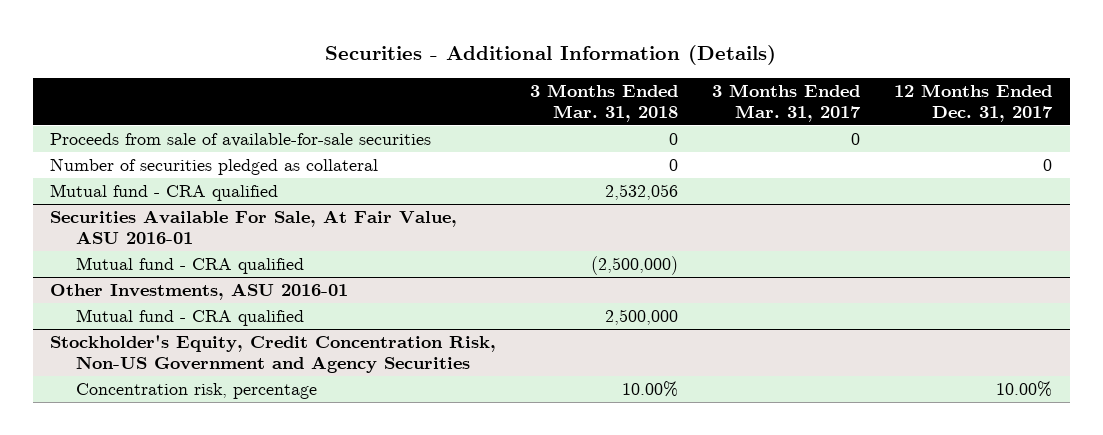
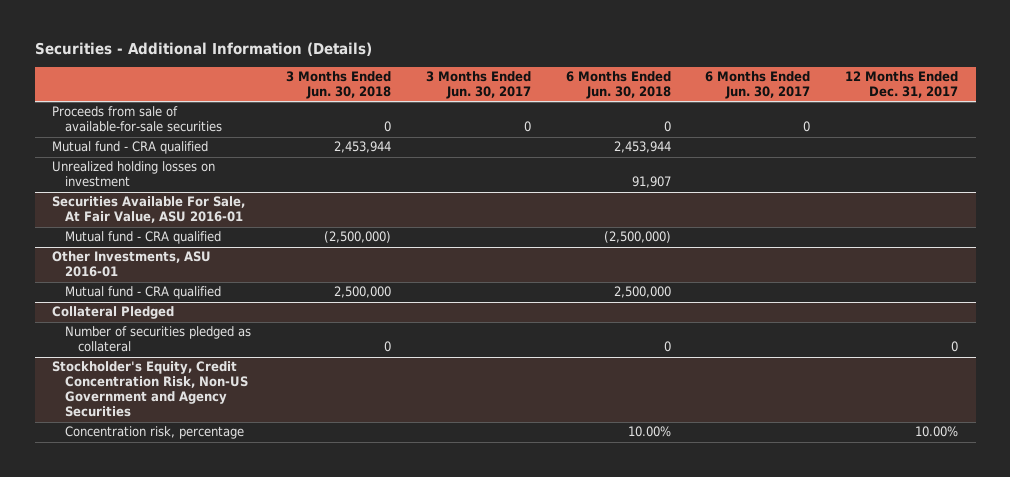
[530,84,679,122] 3 Months Ended Mar. 31, 2018 -> none
[712,84,862,122] 3 Months Ended Mar. 31, 2017 -> none
none -> [286,70,392,99] 3 Months Ended Jun. 30, 2018
none -> [425,70,531,99] 3 Months Ended Jun. 30, 2017
none -> [565,70,671,99] 6 Months Ended Jun. 30, 2018
none -> [705,70,811,99] 6 Months Ended Jun. 30, 2017
[50,158,379,176] Number of securities pledged as collateral -> none
none -> [52,161,216,188] Unrealized holding losses on investment
none -> [52,306,175,320] Collateral Pledged
none -> [65,326,252,353] Number of securities pledged as collateral

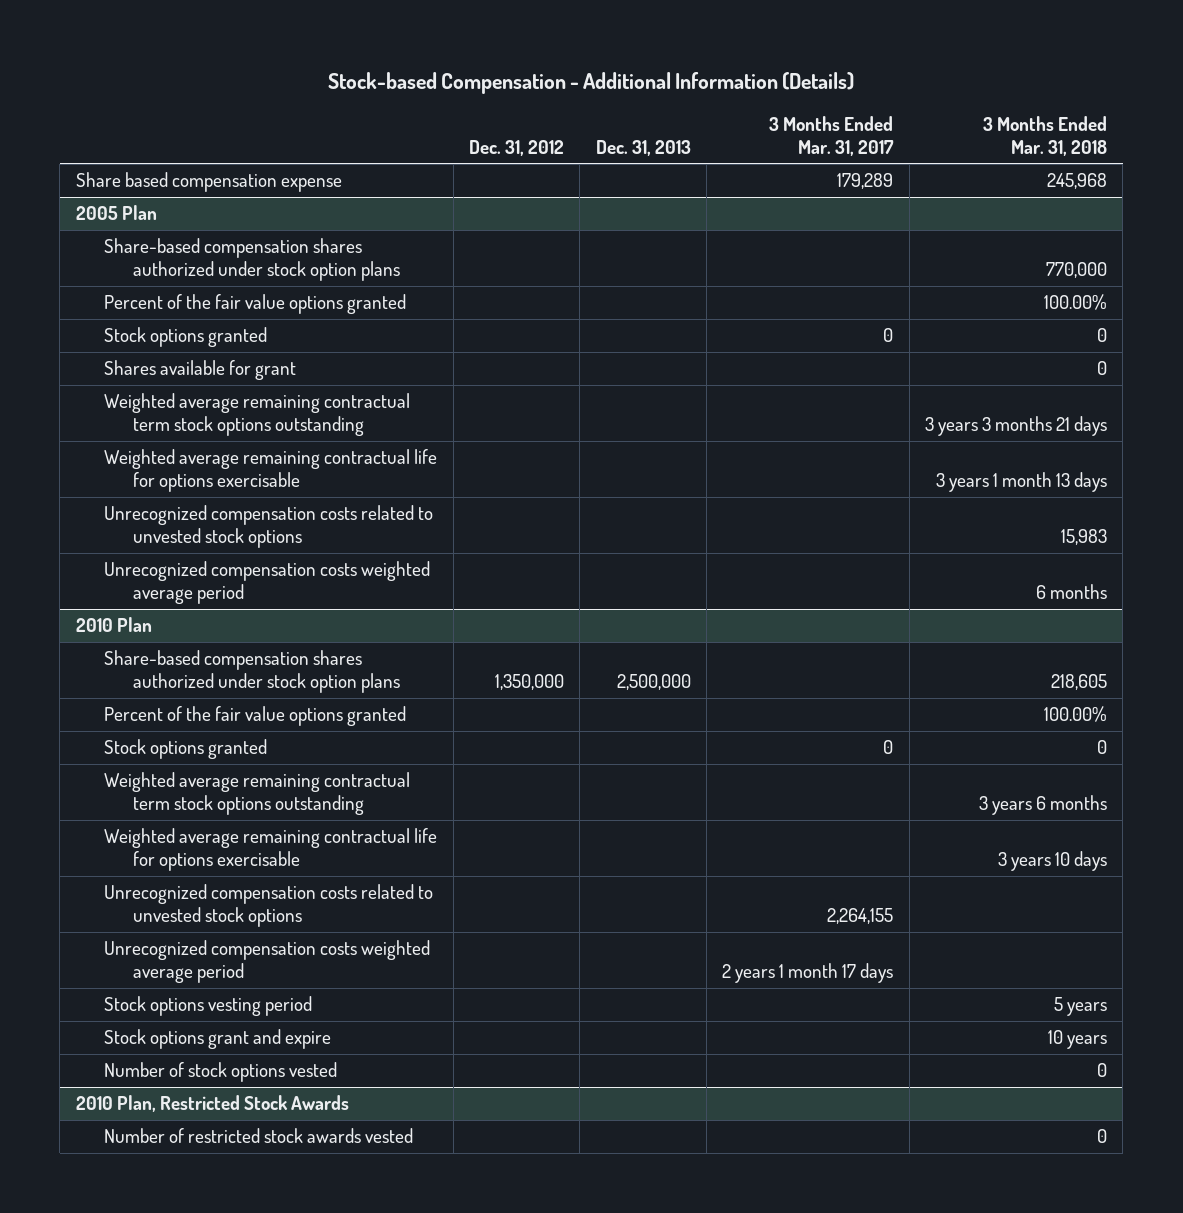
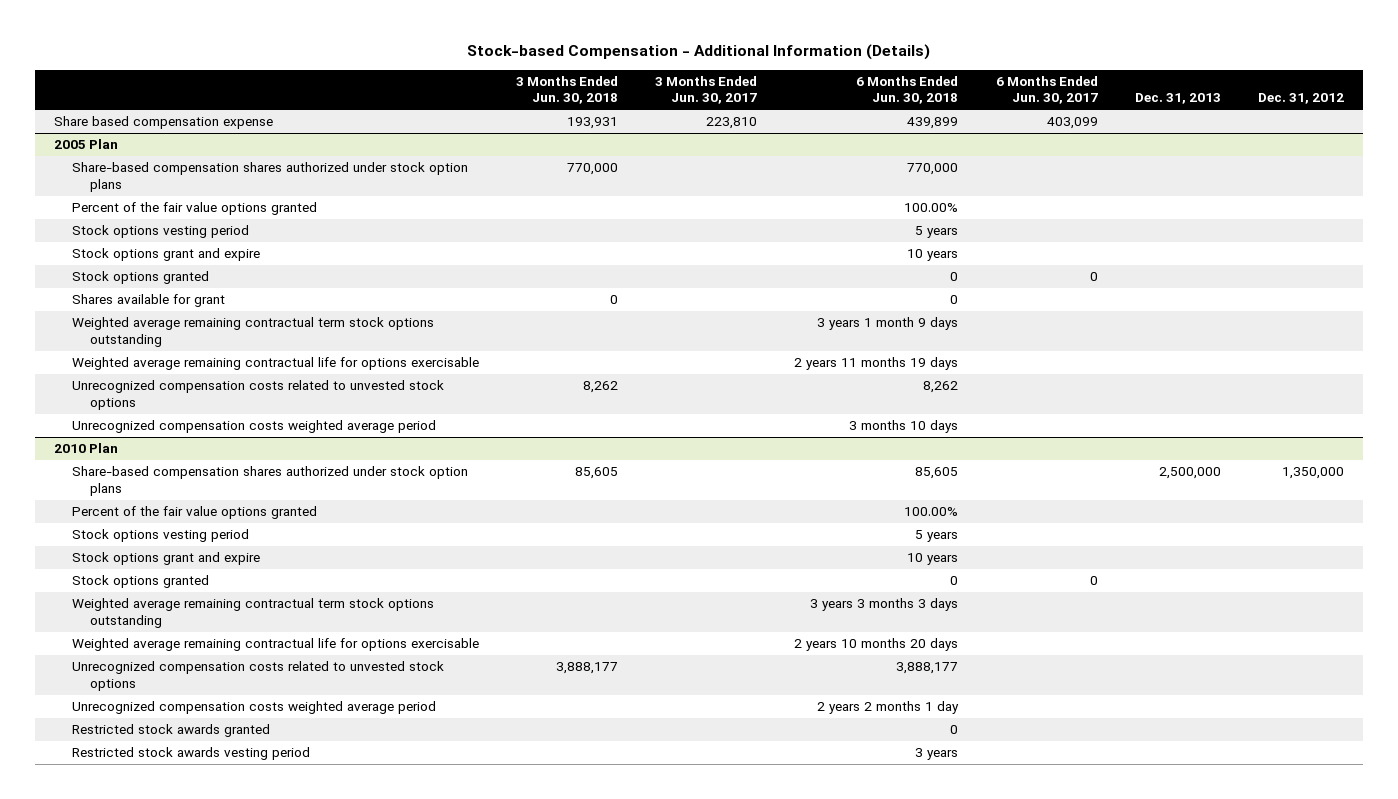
[769,116,895,157] 3 Months Ended Mar. 31, 2017 -> none
[983,116,1108,157] 3 Months Ended Mar. 31, 2018 -> none
none -> [516,75,619,105] 3 Months Ended Jun. 30, 2018
none -> [655,75,758,105] 3 Months Ended Jun. 30, 2017
none -> [856,75,959,105] 6 Months Ended Jun. 30, 2018
none -> [995,75,1098,105] 6 Months Ended Jun. 30, 2017
none -> [71,225,249,239] Stock options vesting period
none -> [71,248,260,262] Stock options grant and expire
[104,996,313,1017] Stock options vesting period -> [71,529,249,543] Stock options vesting period
[104,1029,332,1050] Stock options grant and expire -> [71,552,260,566] Stock options grant and expire
[104,1062,338,1083] Number of stock options vested -> none
[75,1095,349,1113] 2010 Plan, Restricted Stock Awards -> none
[104,1128,414,1144] Number of restricted stock awards vested -> none
none -> [71,724,270,738] Restricted stock awards granted
none -> [71,747,310,761] Restricted stock awards vesting period

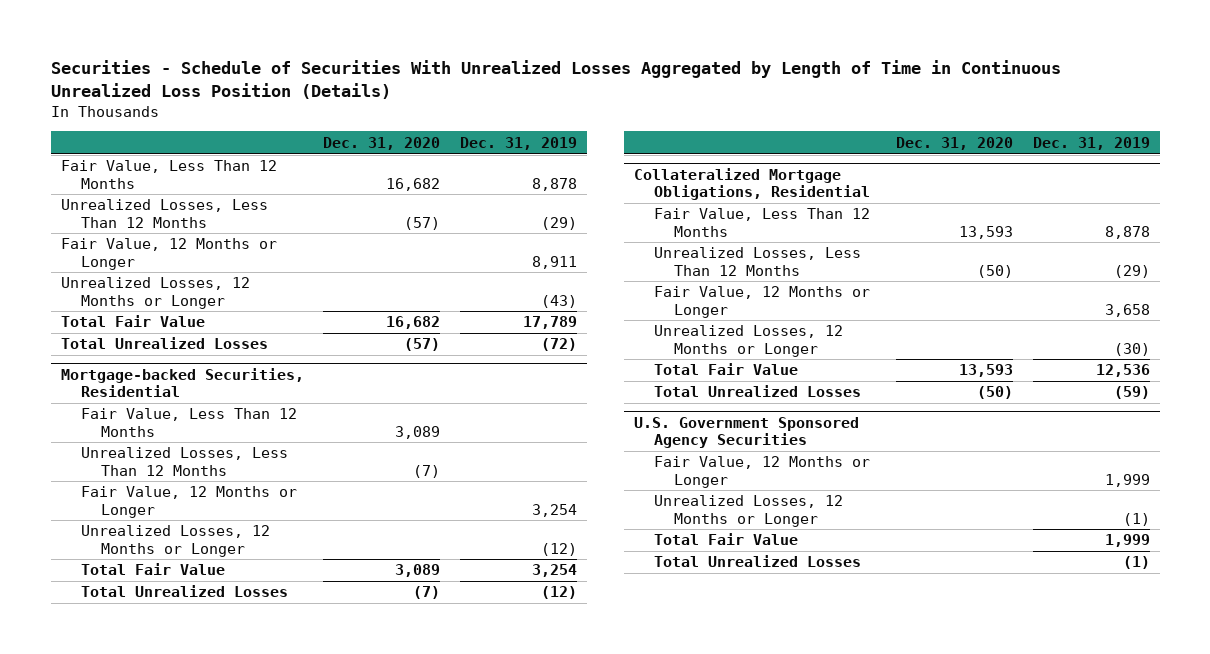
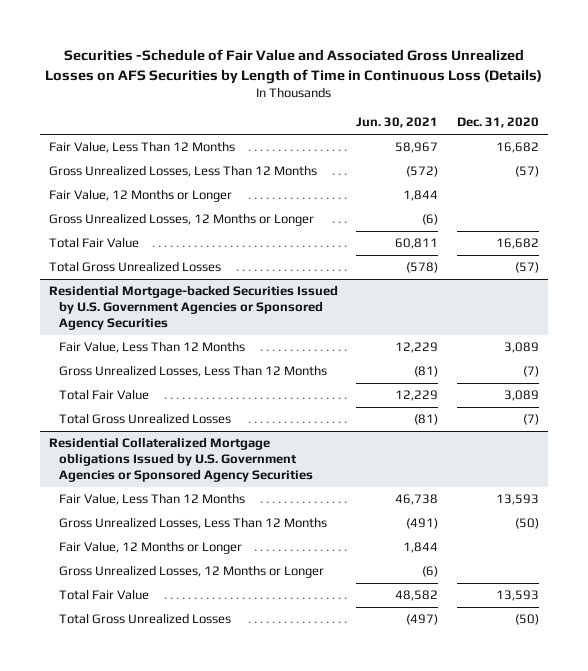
[50,59,1061,99] Securities - Schedule of Securities With Unrealized Losses Aggregated by Length of Time in Continuous Unrealized Loss Position (Details) -> [44,48,542,84] Securities -Schedule of Fair Value and Associated Gross Unrealized Losses on AFS Securities by Length of Time in Continuous Loss (Details)
[459,136,577,150] Dec. 31, 2019 -> none
none -> [356,117,439,129] Jun. 30, 2021
[60,199,268,228] Unrealized Losses, Less Than 12 Months -> [49,165,318,178] Gross Unrealized Losses, Less Than 12 Months
[60,277,250,309] Unrealized Losses, 12 Months or Longer -> [49,213,315,227] Gross Unrealized Losses, 12 Months or Longer
[60,337,268,350] Total Unrealized Losses -> [49,261,222,273] Total Gross Unrealized Losses
[60,368,304,398] Mortgage-backed Securities, Residential -> [49,285,339,331] Residential Mortgage-backed Securities Issued by U.S. Government Agencies or Sponsored Agency Securities
[80,486,297,518] Fair Value, 12 Months or Longer -> none
[80,525,270,557] Unrealized Losses, 12 Months or Longer -> none
[80,447,288,476] Unrealized Losses, Less Than 12 Months -> [58,365,327,378] Gross Unrealized Losses, Less Than 12 Months
[80,585,288,598] Total Unrealized Losses -> [58,413,231,425] Total Gross Unrealized Losses
[633,168,870,201] Collateralized Mortgage Obligations, Residential -> [49,437,313,483] Residential Collateralized Mortgage obligations Issued by U.S. Government Agencies or Sponsored Agency Securities
[653,247,861,276] Unrealized Losses, Less Than 12 Months -> [58,517,327,530] Gross Unrealized Losses, Less Than 12 Months
[653,325,843,357] Unrealized Losses, 12 Months or Longer -> [58,565,324,579] Gross Unrealized Losses, 12 Months or Longer
[633,417,859,449] U.S. Government Sponsored Agency Securities -> none
[653,456,870,488] Fair Value, 12 Months or Longer -> none
[653,495,843,527] Unrealized Losses, 12 Months or Longer -> none
[653,533,798,546] Total Fair Value -> none
[653,555,861,568] Total Unrealized Losses -> none
[653,385,861,398] Total Unrealized Losses -> [58,613,231,625] Total Gross Unrealized Losses

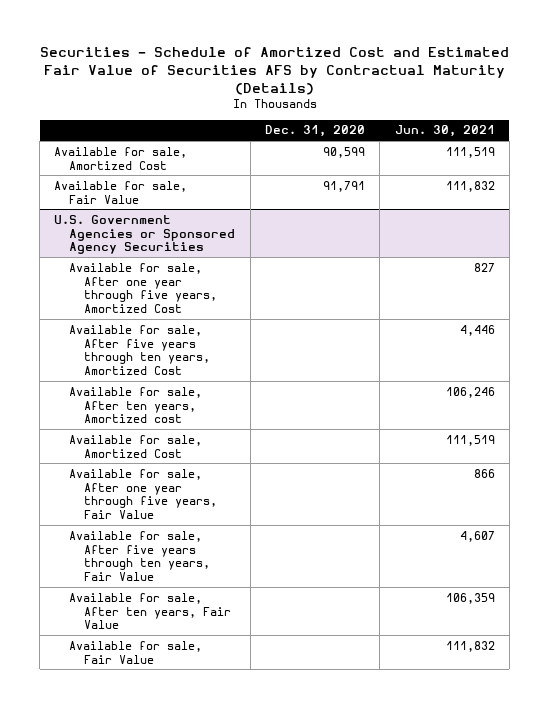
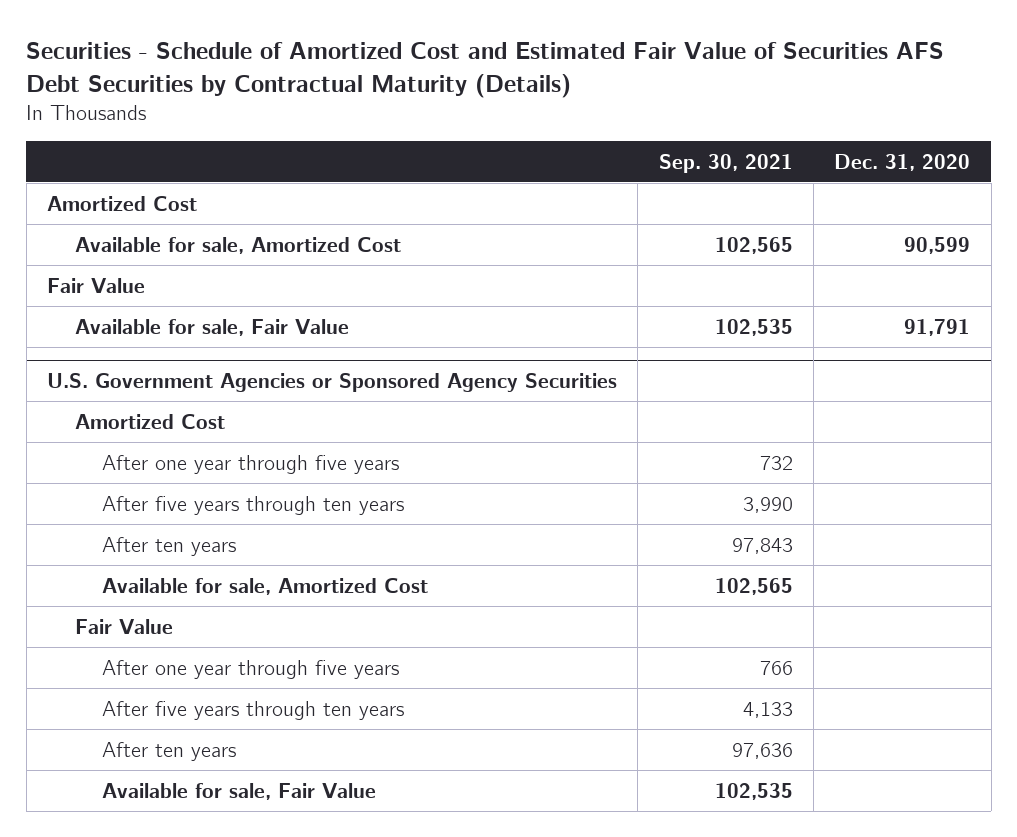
[39,47,509,95] Securities - Schedule of Amortized Cost and Estimated Fair Value of Securities AFS by Contractual Maturity (Details) -> [26,41,945,98] Securities - Schedule of Amortized Cost and Estimated Fair Value of Securities AFS Debt Securities by Contractual Maturity (Details)
[394,125,495,138] Jun. 30, 2021 -> none
none -> [658,153,793,173] Sep. 30, 2021
none -> [47,195,198,211] Amortized Cost
none -> [47,277,146,293] Fair Value
none -> [74,413,225,429] Amortized Cost
[69,262,218,314] Available for sale, After one year through five years, Amortized Cost -> [102,454,400,474] After one year through five years
[69,324,211,376] Available for sale, After five years through ten years, Amortized Cost -> [102,495,405,515] After five years through ten years
[69,386,203,424] Available for sale, After ten years, Amortized cost -> [102,536,237,556] After ten years
none -> [74,618,173,634] Fair Value
[69,468,218,520] Available for sale, After one year through five years, Fair Value -> [102,659,400,679] After one year through five years
[69,530,211,582] Available for sale, After five years through ten years, Fair Value -> [102,700,405,720] After five years through ten years
[69,592,232,630] Available for sale, After ten years, Fair Value -> [102,741,237,761] After ten years

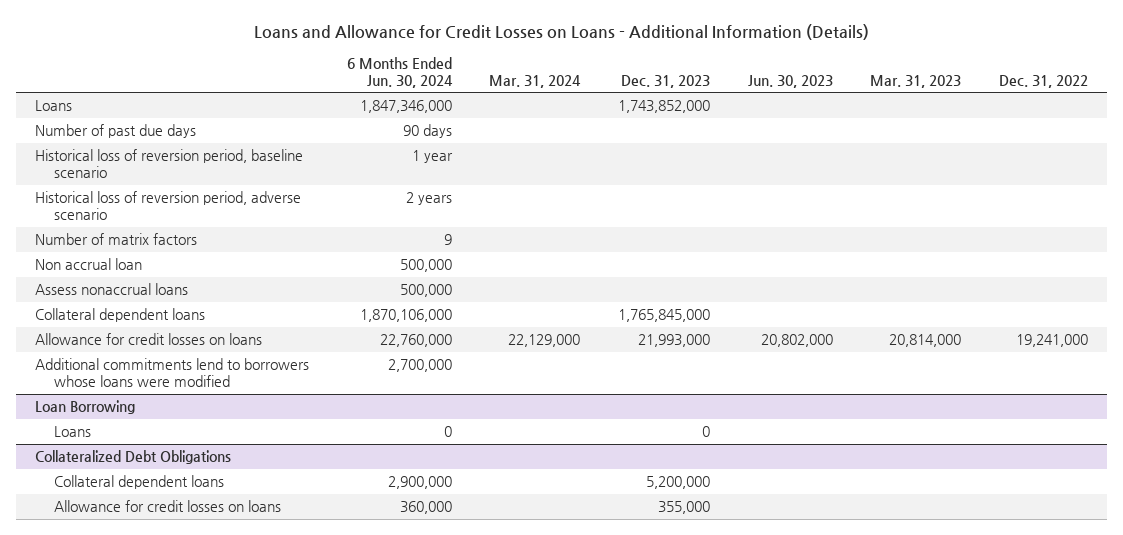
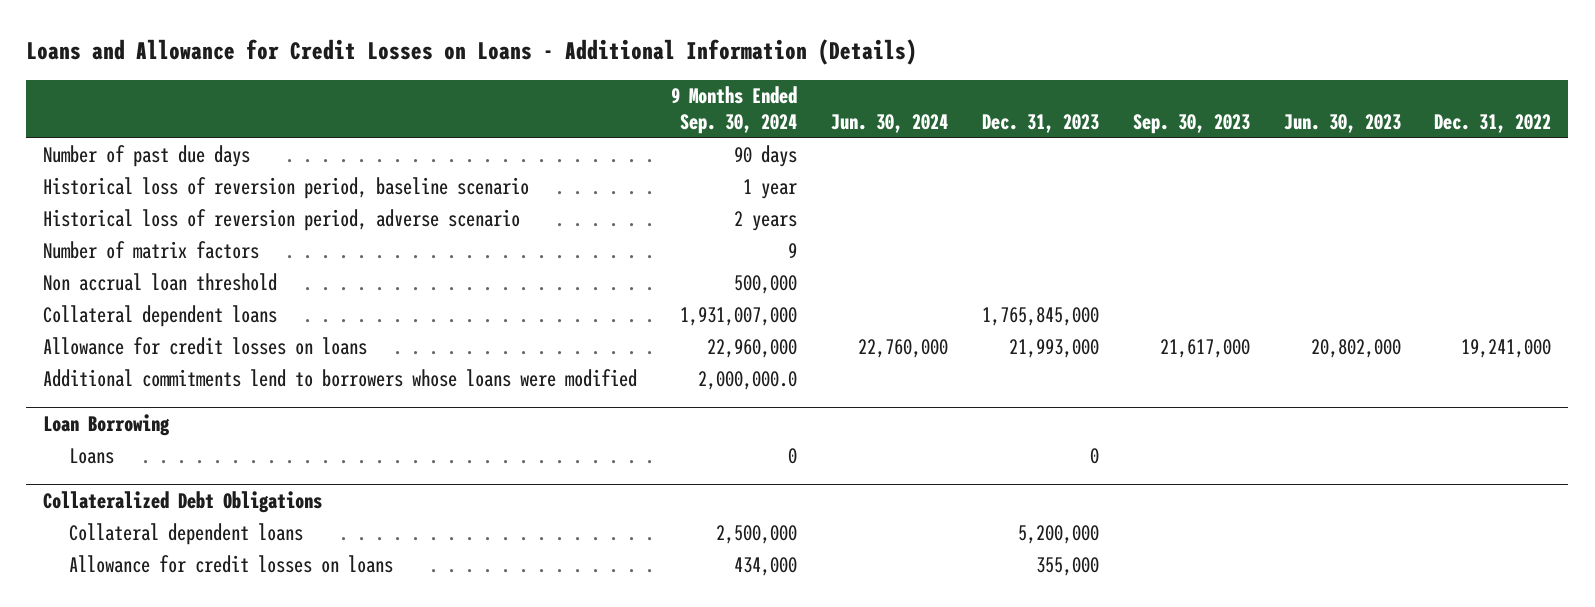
[346,56,453,88] 6 Months Ended Jun. 30, 2024 -> none
[489,74,582,88] Mar. 31, 2024 -> none
[870,74,962,88] Mar. 31, 2023 -> none
none -> [671,86,798,135] 9 Months Ended Sep. 30, 2024
none -> [830,114,948,134] Jun. 30, 2024
none -> [1132,114,1250,135] Sep. 30, 2023
[34,100,72,112] Loans -> none
[34,283,188,296] Assess nonaccrual loans -> none
[34,258,142,271] Non accrual loan -> [43,273,278,292] Non accrual loan threshold

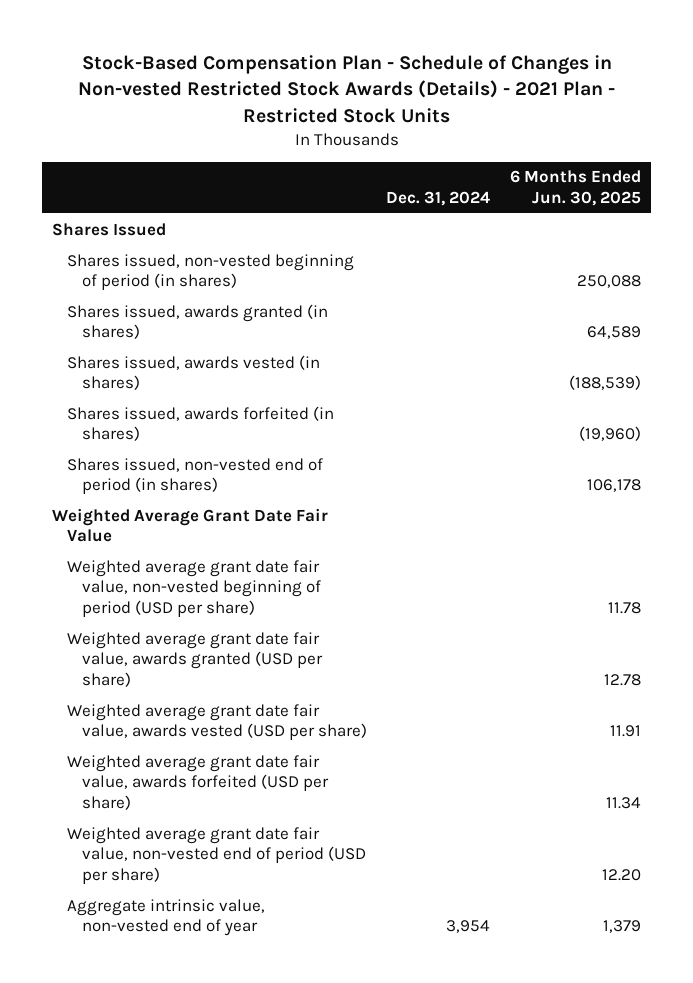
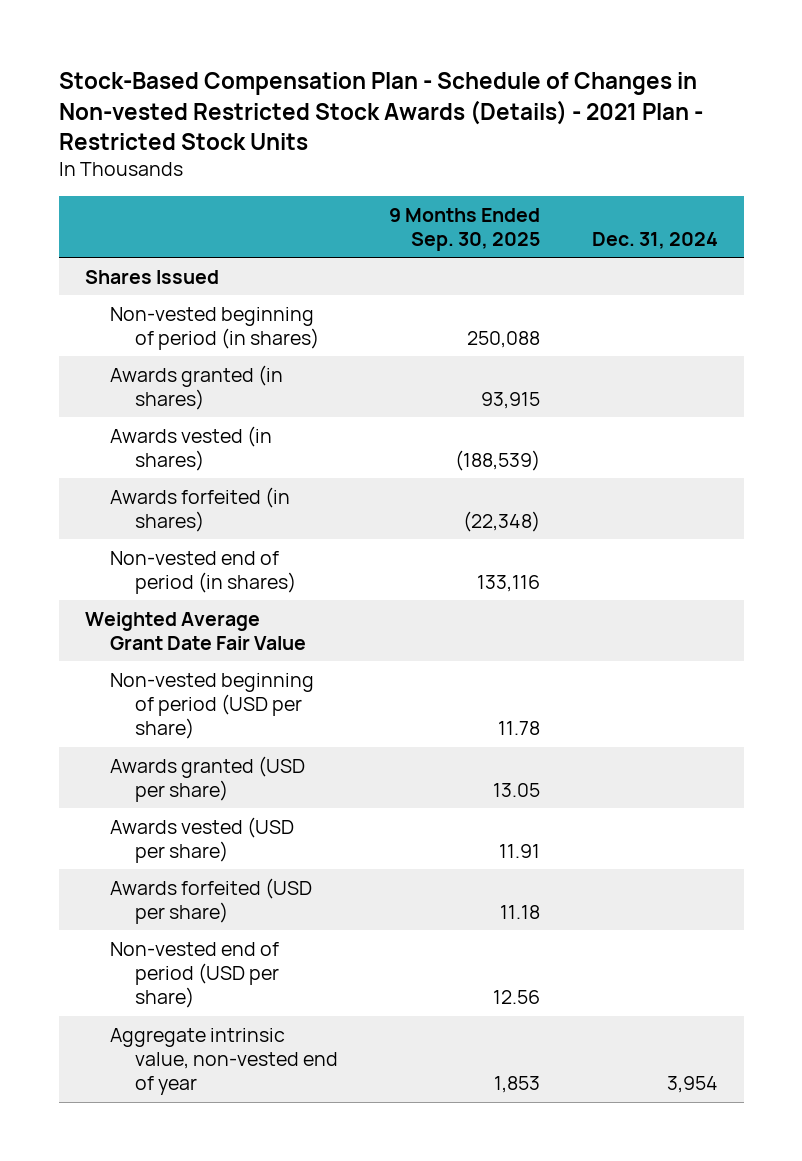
[510,170,642,207] 6 Months Ended Jun. 30, 2025 -> none
none -> [389,207,541,251] 9 Months Ended Sep. 30, 2025
[66,253,354,291] Shares issued, non-vested beginning of period (in shares) -> [109,306,319,350] Non-vested beginning of period (in shares)
[66,303,328,340] Shares issued, awards granted (in shares) -> [109,364,283,410] Awards granted (in shares)
[66,354,320,391] Shares issued, awards vested (in shares) -> [109,425,272,471] Awards vested (in shares)
[66,405,334,442] Shares issued, awards forfeited (in shares) -> [109,486,290,532] Awards forfeited (in shares)
[66,457,323,495] Shares issued, non-vested end of period (in shares) -> [109,550,296,594] Non-vested end of period (in shares)
[66,559,321,618] Weighted average grant date fair value, non-vested beginning of period (USD per share) -> [109,672,314,740] Non-vested beginning of period (USD per share)
[66,631,323,688] Weighted average grant date fair value, awards granted (USD per share) -> [109,755,305,802] Awards granted (USD per share)
[66,703,367,741] Weighted average grant date fair value, awards vested (USD per share) -> [109,816,294,863] Awards vested (USD per share)
[66,754,329,811] Weighted average grant date fair value, awards forfeited (USD per share) -> [109,877,312,924] Awards forfeited (USD per share)
[66,826,366,885] Weighted average grant date fair value, non-vested end of period (USD per share) -> [109,941,279,1009] Non-vested end of period (USD per share)

